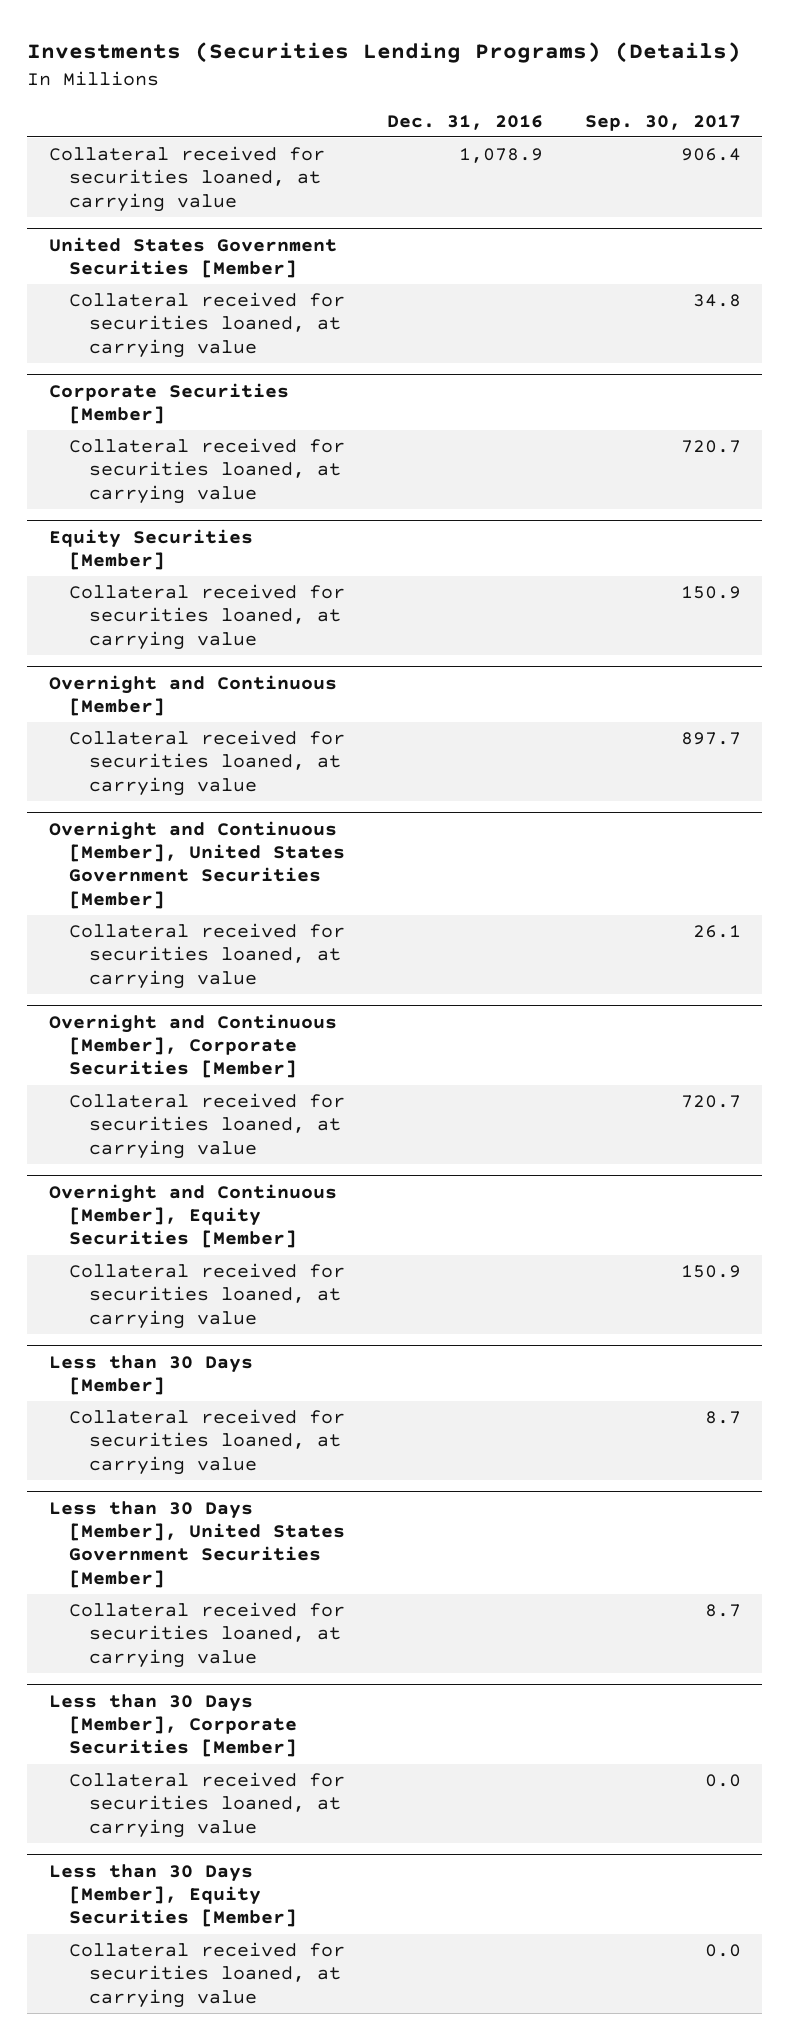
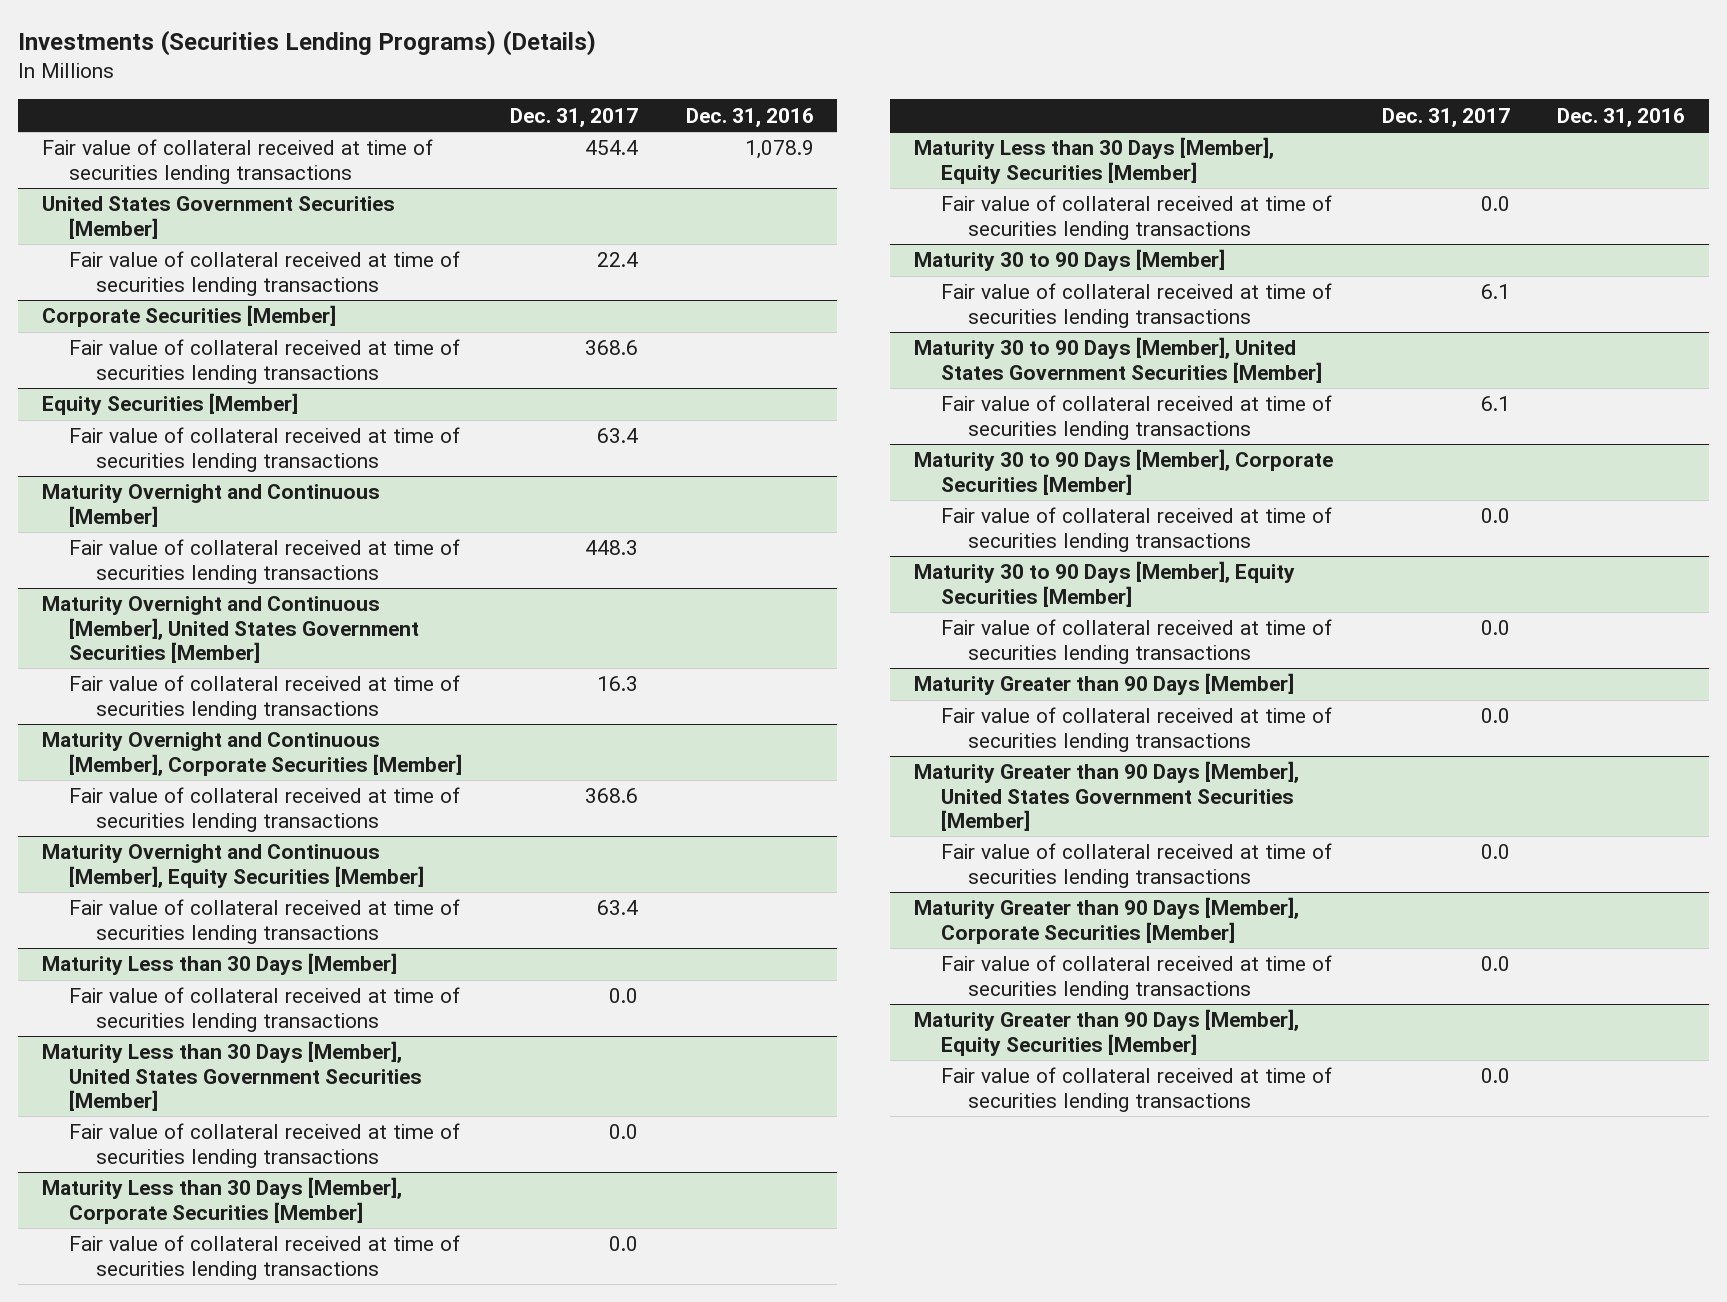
[585,114,742,131] Sep. 30, 2017 -> none
none -> [509,107,638,127] Dec. 31, 2017
[48,145,325,212] Collateral received for securities loaned, at carrying value -> [41,139,433,184] Fair value of collateral received at time of securities lending transactions
[68,291,345,358] Collateral received for securities loaned, at carrying value -> [68,251,460,296] Fair value of collateral received at time of securities lending transactions
[68,437,345,504] Collateral received for securities loaned, at carrying value -> [68,339,460,384] Fair value of collateral received at time of securities lending transactions
[68,583,345,650] Collateral received for securities loaned, at carrying value -> [68,427,460,472] Fair value of collateral received at time of securities lending transactions
[48,674,337,716] Overnight and Continuous [Member] -> [41,484,380,527] Maturity Overnight and Continuous [Member]
[68,729,345,796] Collateral received for securities loaned, at carrying value -> [68,539,460,584] Fair value of collateral received at time of securities lending transactions
[48,820,345,909] Overnight and Continuous [Member], United States Government Securities [Member] -> [41,596,419,663] Maturity Overnight and Continuous [Member], United States Government Securities [Member]
[68,922,345,989] Collateral received for securities loaned, at carrying value -> [68,675,460,720] Fair value of collateral received at time of securities lending transactions
[48,1013,337,1079] Overnight and Continuous [Member], Corporate Securities [Member] -> [41,732,462,776] Maturity Overnight and Continuous [Member], Corporate Securities [Member]
[68,1092,345,1159] Collateral received for securities loaned, at carrying value -> [68,787,460,832] Fair value of collateral received at time of securities lending transactions
[48,1183,337,1249] Overnight and Continuous [Member], Equity Securities [Member] -> [41,844,424,888] Maturity Overnight and Continuous [Member], Equity Securities [Member]
[68,1262,345,1329] Collateral received for securities loaned, at carrying value -> [68,899,460,944] Fair value of collateral received at time of securities lending transactions
[48,1354,253,1395] Less than 30 Days [Member] -> [41,953,397,976] Maturity Less than 30 Days [Member]
[68,1408,345,1475] Collateral received for securities loaned, at carrying value -> [68,987,460,1032] Fair value of collateral received at time of securities lending transactions
[48,1500,345,1588] Less than 30 Days [Member], United States Government Securities [Member] -> [41,1041,422,1111] Maturity Less than 30 Days [Member], United States Government Securities [Member]
[68,1601,345,1668] Collateral received for securities loaned, at carrying value -> [68,1123,460,1168] Fair value of collateral received at time of securities lending transactions
[48,1693,297,1758] Less than 30 Days [Member], Corporate Securities [Member] -> [41,1177,402,1224] Maturity Less than 30 Days [Member], Corporate Securities [Member]
[68,1771,345,1838] Collateral received for securities loaned, at carrying value -> [68,1235,460,1280] Fair value of collateral received at time of securities lending transactions
[48,1863,297,1928] Less than 30 Days [Member], Equity Securities [Member] -> [913,137,1274,184] Maturity Less than 30 Days [Member], Equity Securities [Member]
[68,1941,345,2008] Collateral received for securities loaned, at carrying value -> [940,195,1332,240] Fair value of collateral received at time of securities lending transactions
none -> [913,249,1225,272] Maturity 30 to 90 Days [Member]
none -> [940,283,1332,328] Fair value of collateral received at time of securities lending transactions
none -> [913,337,1322,383] Maturity 30 to 90 Days [Member], United States Government Securities [Member]
none -> [940,395,1332,440] Fair value of collateral received at time of securities lending transactions
none -> [913,449,1333,495] Maturity 30 to 90 Days [Member], Corporate Securities [Member]
none -> [940,507,1332,552] Fair value of collateral received at time of securities lending transactions
none -> [913,561,1295,607] Maturity 30 to 90 Days [Member], Equity Securities [Member]
none -> [940,619,1332,664] Fair value of collateral received at time of securities lending transactions
none -> [913,673,1294,696] Maturity Greater than 90 Days [Member]
none -> [940,707,1332,752] Fair value of collateral received at time of securities lending transactions
none -> [913,761,1299,831] Maturity Greater than 90 Days [Member], United States Government Securities [Member]
none -> [940,843,1332,888] Fair value of collateral received at time of securities lending transactions
none -> [913,897,1299,944] Maturity Greater than 90 Days [Member], Corporate Securities [Member]
none -> [940,955,1332,1000] Fair value of collateral received at time of securities lending transactions
none -> [913,1009,1299,1056] Maturity Greater than 90 Days [Member], Equity Securities [Member]
none -> [940,1067,1332,1112] Fair value of collateral received at time of securities lending transactions

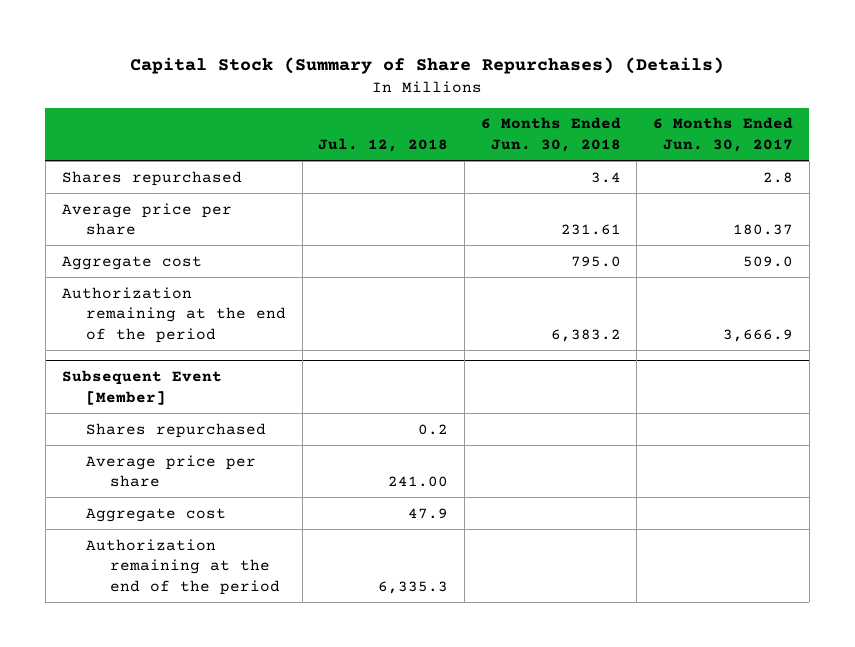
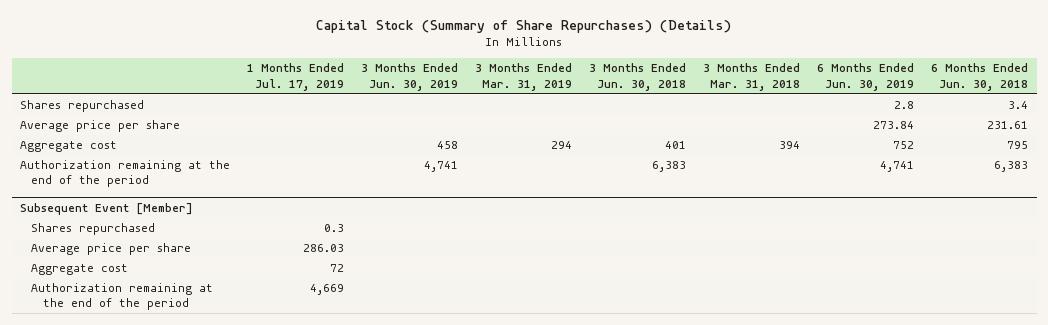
[318,137,449,152] Jul. 12, 2018 -> none
[653,117,794,152] 6 Months Ended Jun. 30, 2017 -> none
none -> [247,63,345,91] 1 Months Ended Jul. 17, 2019
none -> [361,63,459,91] 3 Months Ended Jun. 30, 2019
none -> [475,63,573,91] 3 Months Ended Mar. 31, 2019
none -> [589,63,687,91] 3 Months Ended Jun. 30, 2018
none -> [703,63,801,91] 3 Months Ended Mar. 31, 2018
none -> [817,63,915,91] 6 Months Ended Jun. 30, 2019
[570,255,621,267] 795.0 -> [1007,141,1029,150] 795
[550,328,621,342] 6,383.2 -> [994,161,1029,173] 6,383

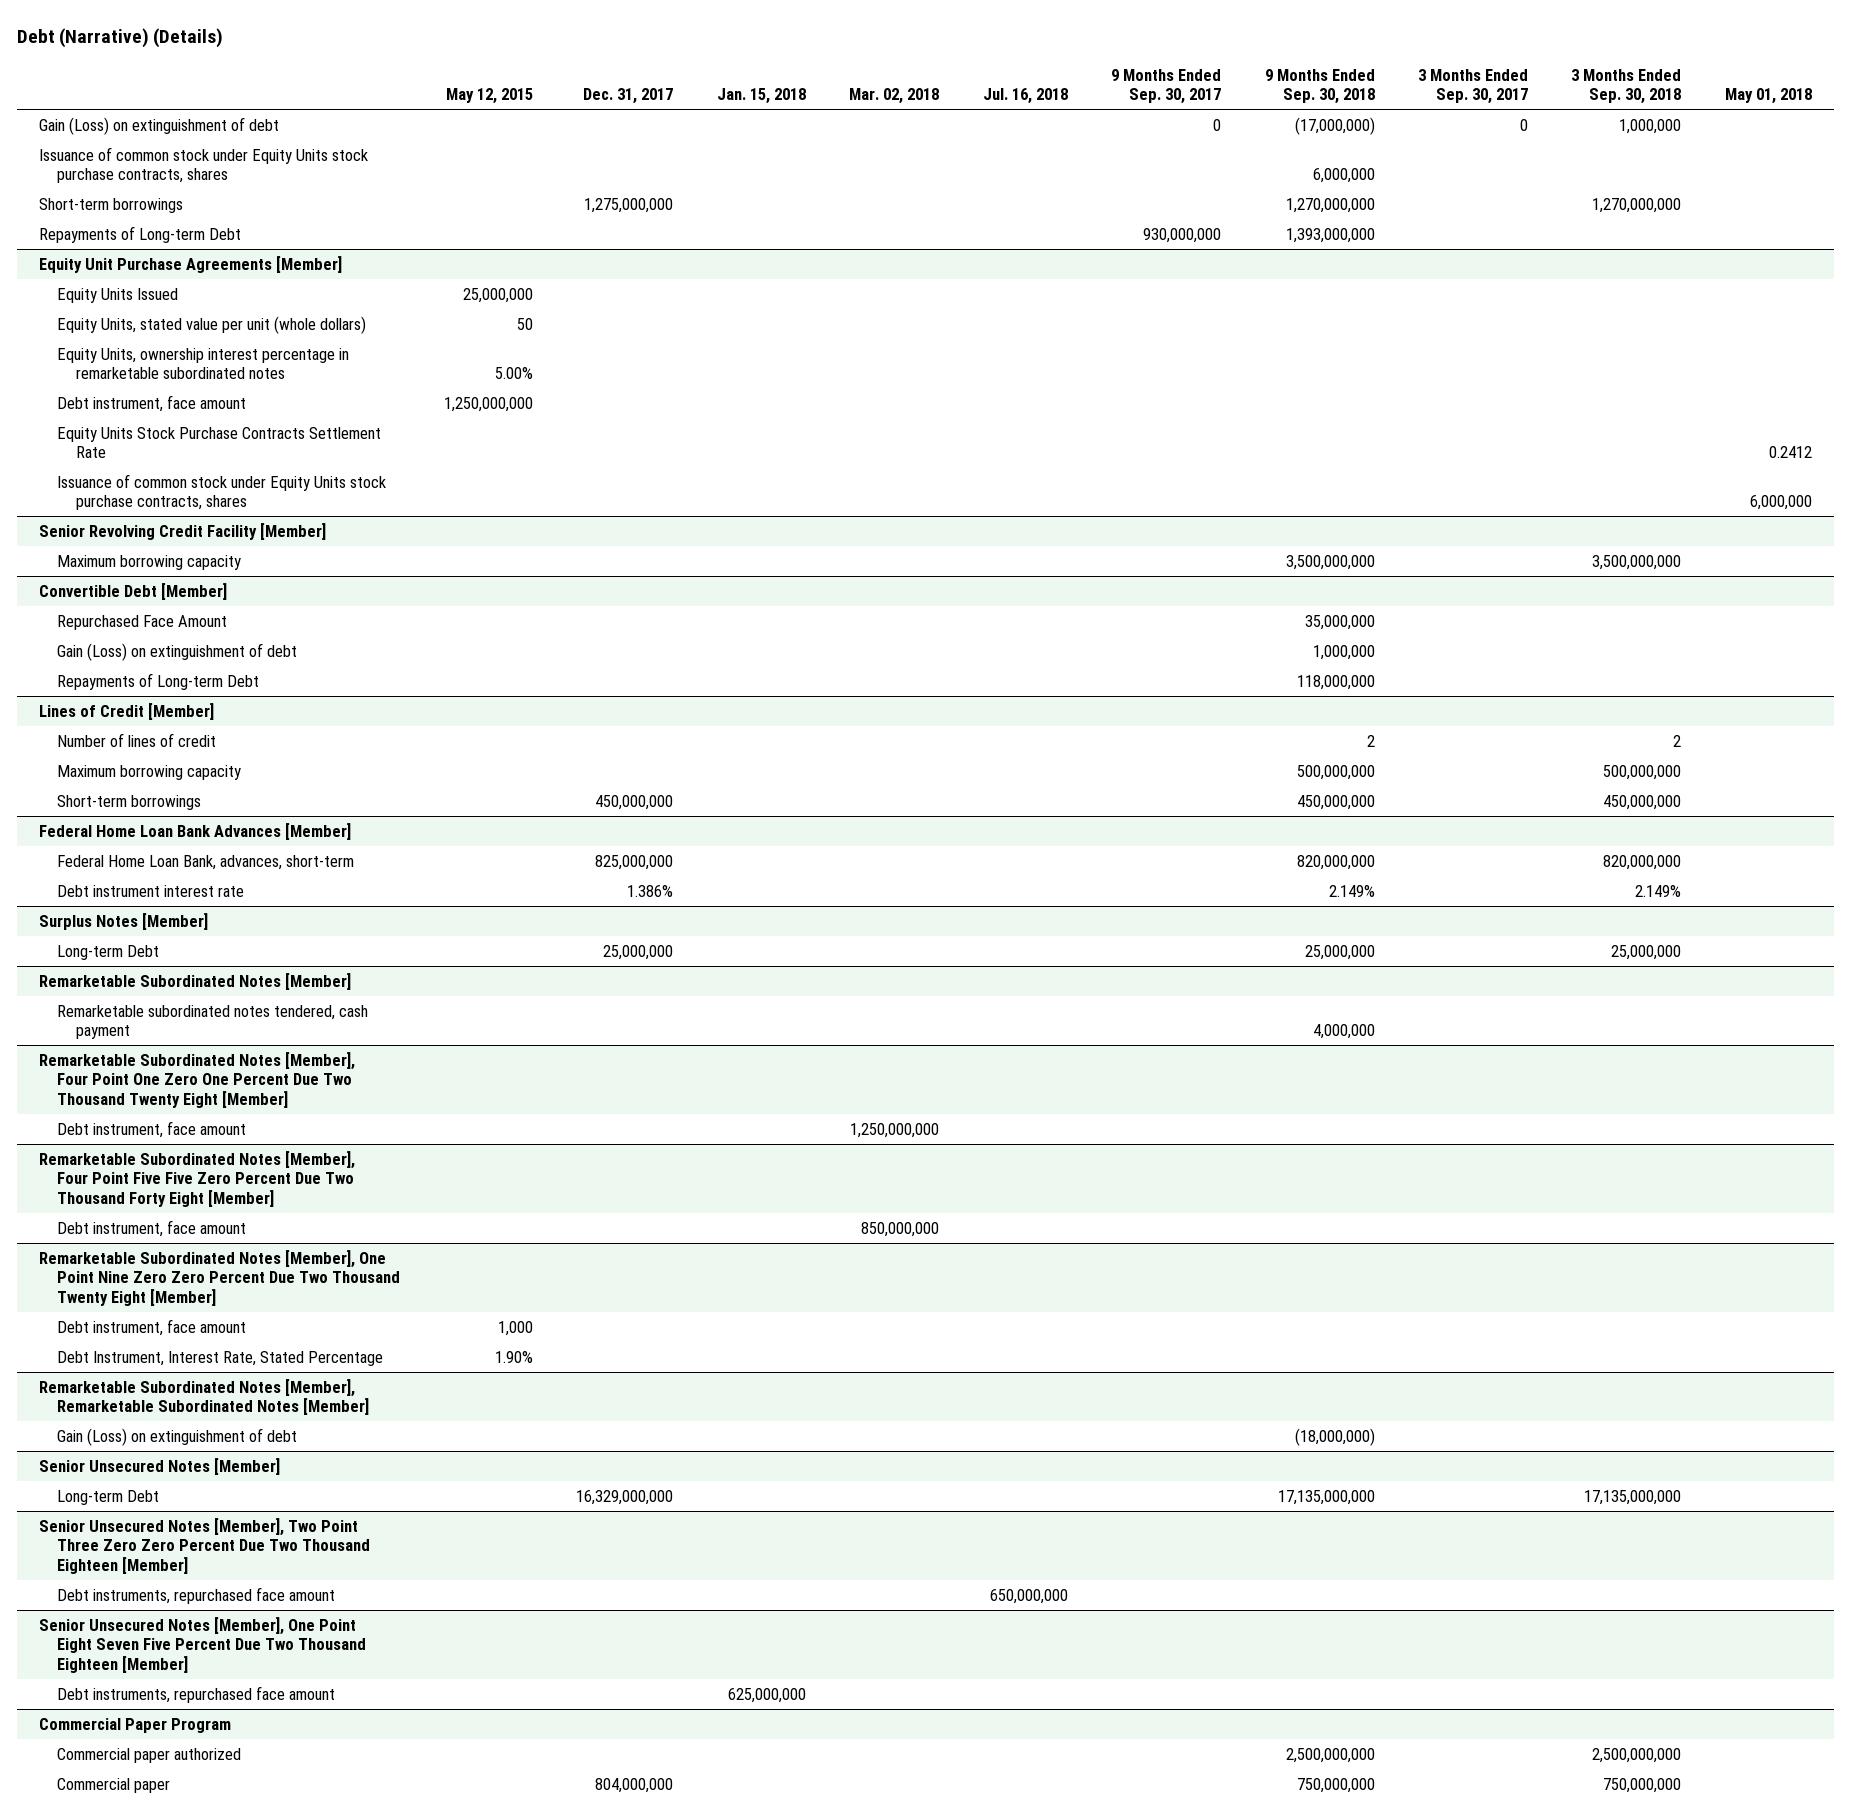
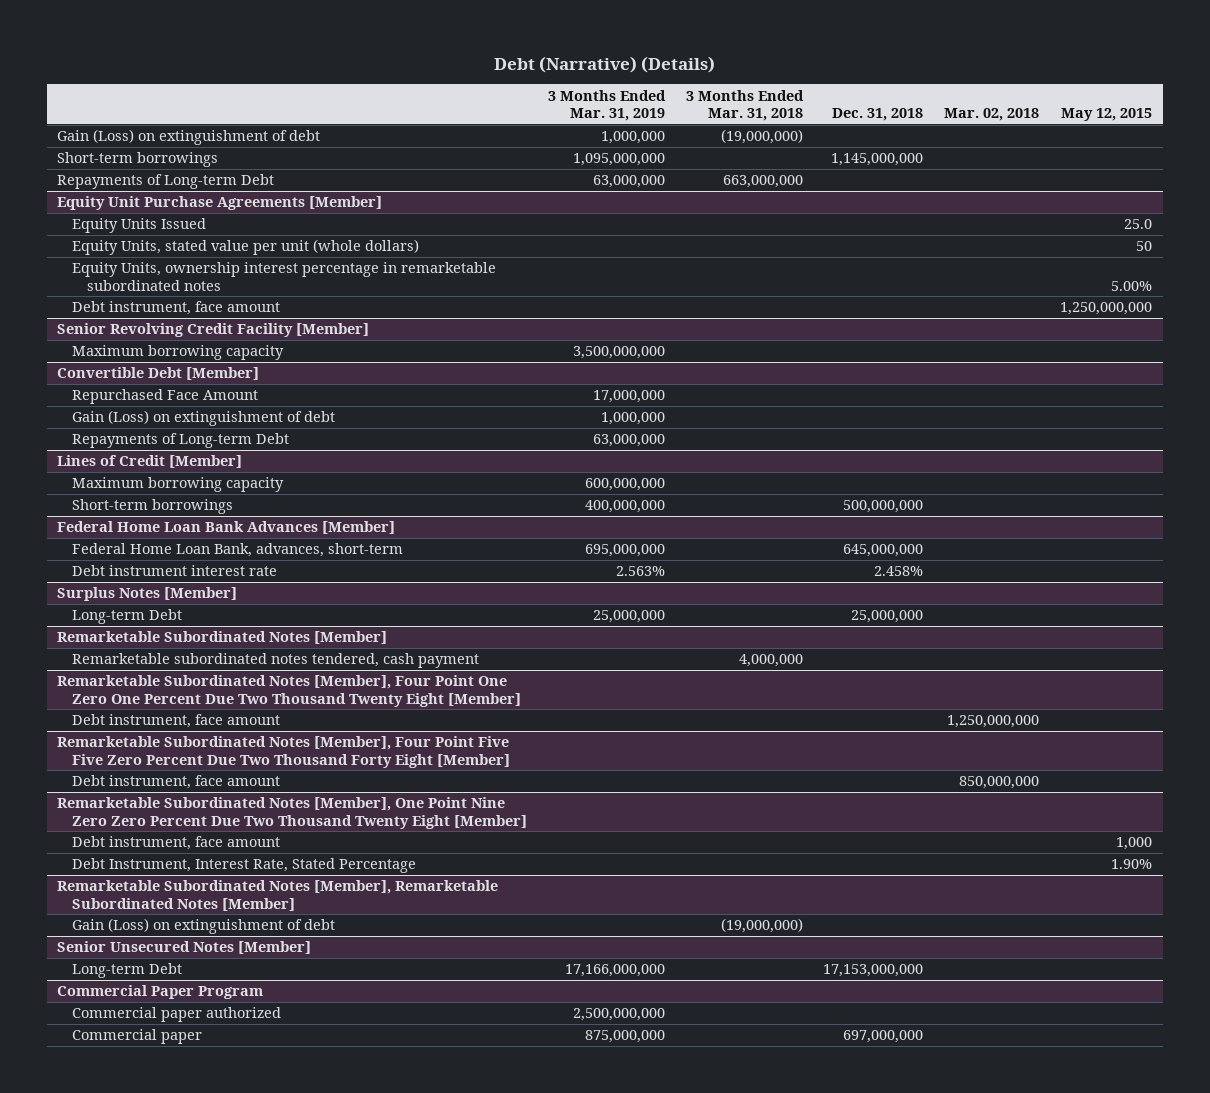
[583,88,674,105] Dec. 31, 2017 -> none
[716,88,806,105] Jan. 15, 2018 -> none
[982,88,1068,105] Jul. 16, 2018 -> none
[1111,68,1222,105] 9 Months Ended Sep. 30, 2017 -> none
[1264,68,1375,105] 9 Months Ended Sep. 30, 2018 -> none
[1417,68,1528,105] 3 Months Ended Sep. 30, 2017 -> none
[1571,68,1682,105] 3 Months Ended Sep. 30, 2018 -> none
[1724,88,1812,105] May 01, 2018 -> none
none -> [547,89,666,121] 3 Months Ended Mar. 31, 2019
none -> [685,89,804,121] 3 Months Ended Mar. 31, 2018
none -> [832,107,924,121] Dec. 31, 2018
[39,146,369,184] Issuance of common stock under Equity Units stock purchase contracts, shares -> none
[462,287,533,303] 25,000,000 -> [1124,219,1153,230] 25.0
[57,426,382,459] Equity Units Stock Purchase Contracts Settlement Rate -> none
[57,473,387,511] Issuance of common stock under Equity Units stock purchase contracts, shares -> none
[57,732,217,747] Number of lines of credit -> none
[39,1517,371,1575] Senior Unsecured Notes [Member], Two Point Three Zero Zero Percent Due Two Thousand Eighteen [Member] -> none
[57,1586,336,1604] Debt instruments, repurchased face amount -> none
[39,1616,367,1674] Senior Unsecured Notes [Member], One Point Eight Seven Five Percent Due Two Thousand Eighteen [Member] -> none
[57,1685,336,1703] Debt instruments, repurchased face amount -> none

